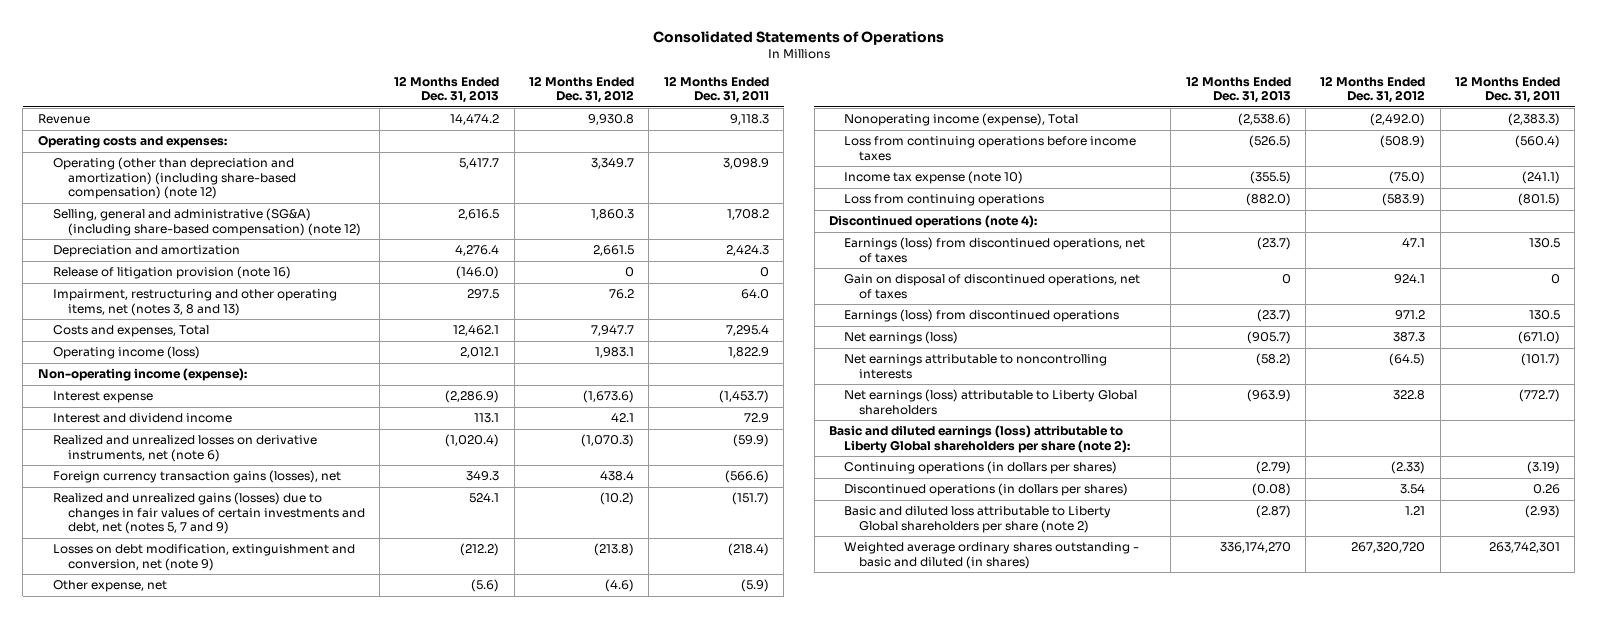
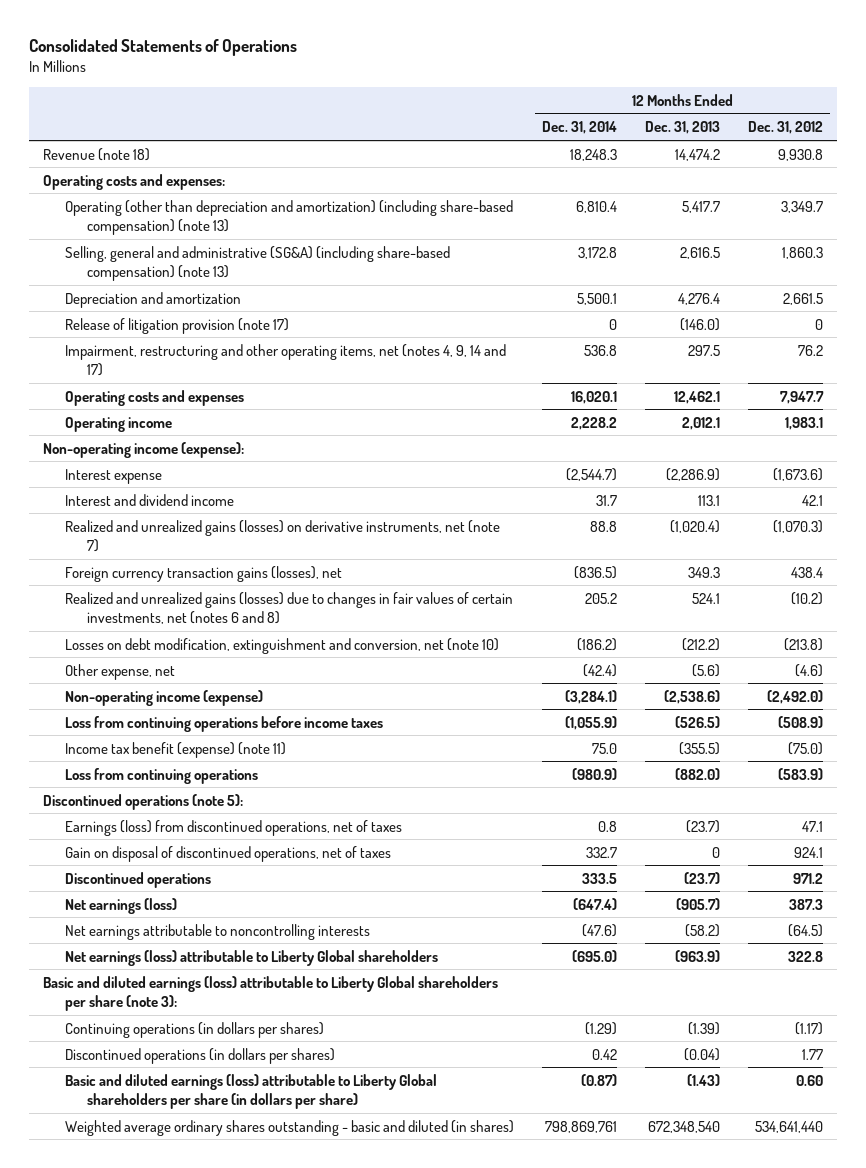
[663,75,769,104] 12 Months Ended Dec. 31, 2011 -> none
none -> [542,121,618,135] Dec. 31, 2014
[37,114,90,125] Revenue -> [43,147,151,161] Revenue (note 18)
[52,157,296,200] Operating (other than depreciation and amortization) (including share-based compensation) (note 12) -> [64,199,513,235] Operating (other than depreciation and amortization) (including share-based compensation) (note 13)
[52,208,361,236] Selling, general and administrative (SG&A) (including share-based compensation) (note 12) -> [64,245,450,281] Selling, general and administrative (SG&A) (including share-based compensation) (note 13)
[52,266,291,280] Release of litigation provision (note 16) -> [64,317,289,334] Release of litigation provision (note 17)
[52,289,337,316] Impairment, restructuring and other operating items, net (notes 3, 8 and 13) -> [64,343,506,376] Impairment, restructuring and other operating items, net (notes 4, 9, 14 and 17)
[52,325,209,338] Costs and expenses, Total -> [64,389,244,406] Operating costs and expenses
[52,346,200,360] Operating income (loss) -> [64,416,172,432] Operating income
[52,435,317,462] Realized and unrealized losses on derivative instruments, net (note 6) -> [64,519,500,552] Realized and unrealized gains (losses) on derivative instruments, net (note 7)
[52,492,365,535] Realized and unrealized gains (losses) due to changes in fair values of certain investments and debt, net (notes 5, 7 and 9) -> [64,591,513,624] Realized and unrealized gains (losses) due to changes in fair values of certain investments, net (notes 6 and 8)
[52,544,355,571] Losses on debt modification, extinguishment and conversion, net (note 9) -> [64,637,499,654] Losses on debt modification, extinguishment and conversion, net (note 10)
[843,113,1078,127] Nonoperating income (expense), Total -> [64,689,263,706] Non-operating income (expense)
[843,171,1023,185] Income tax expense (note 10) -> [64,741,286,758] Income tax benefit (expense) (note 11)
[829,215,1038,229] Discontinued operations (note 4): -> [43,793,244,810] Discontinued operations (note 5):
[843,309,1119,323] Earnings (loss) from discontinued operations -> [64,871,211,888] Discontinued operations
[829,425,1130,453] Basic and diluted earnings (loss) attributable to Liberty Global shareholders per share (note 2): -> [43,975,499,1011] Basic and diluted earnings (loss) attributable to Liberty Global shareholders per share (note 3):
[1255,461,1291,475] (2.79) -> [688,1021,721,1035] (1.39)
[1391,461,1426,475] (2.33) -> [795,1021,824,1035] (1.17)
[1251,483,1291,497] (0.08) -> [684,1047,721,1061] (0.04)
[1400,484,1426,495] 3.54 -> [802,1048,824,1060] 1.77
[843,506,1111,533] Basic and diluted loss attributable to Liberty Global shareholders per share (note 2) -> [64,1073,437,1109] Basic and diluted earnings (loss) attributable to Liberty Global shareholders per share (in dollars per share)
[1255,505,1291,519] (2.87) -> [687,1073,721,1086] (1.43)
[1405,506,1426,516] 1.21 -> [796,1074,824,1086] 0.60
[1219,542,1291,554] 336,174,270 -> [648,1120,721,1133] 672,348,540
[1351,542,1426,554] 267,320,720 -> [755,1120,824,1133] 534,641,440

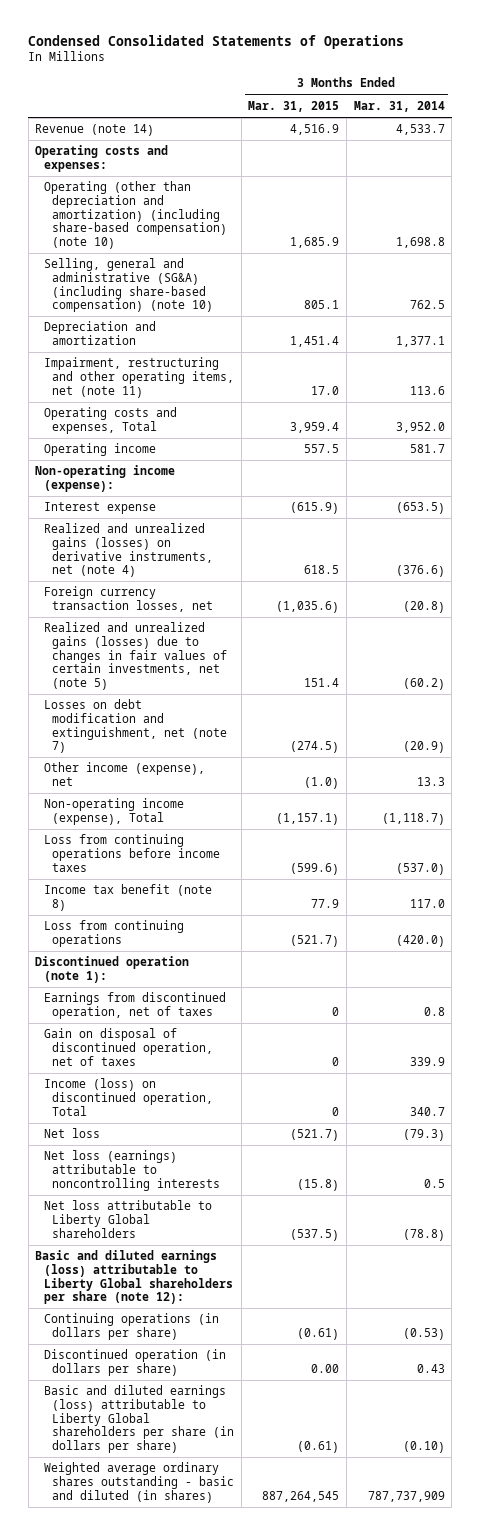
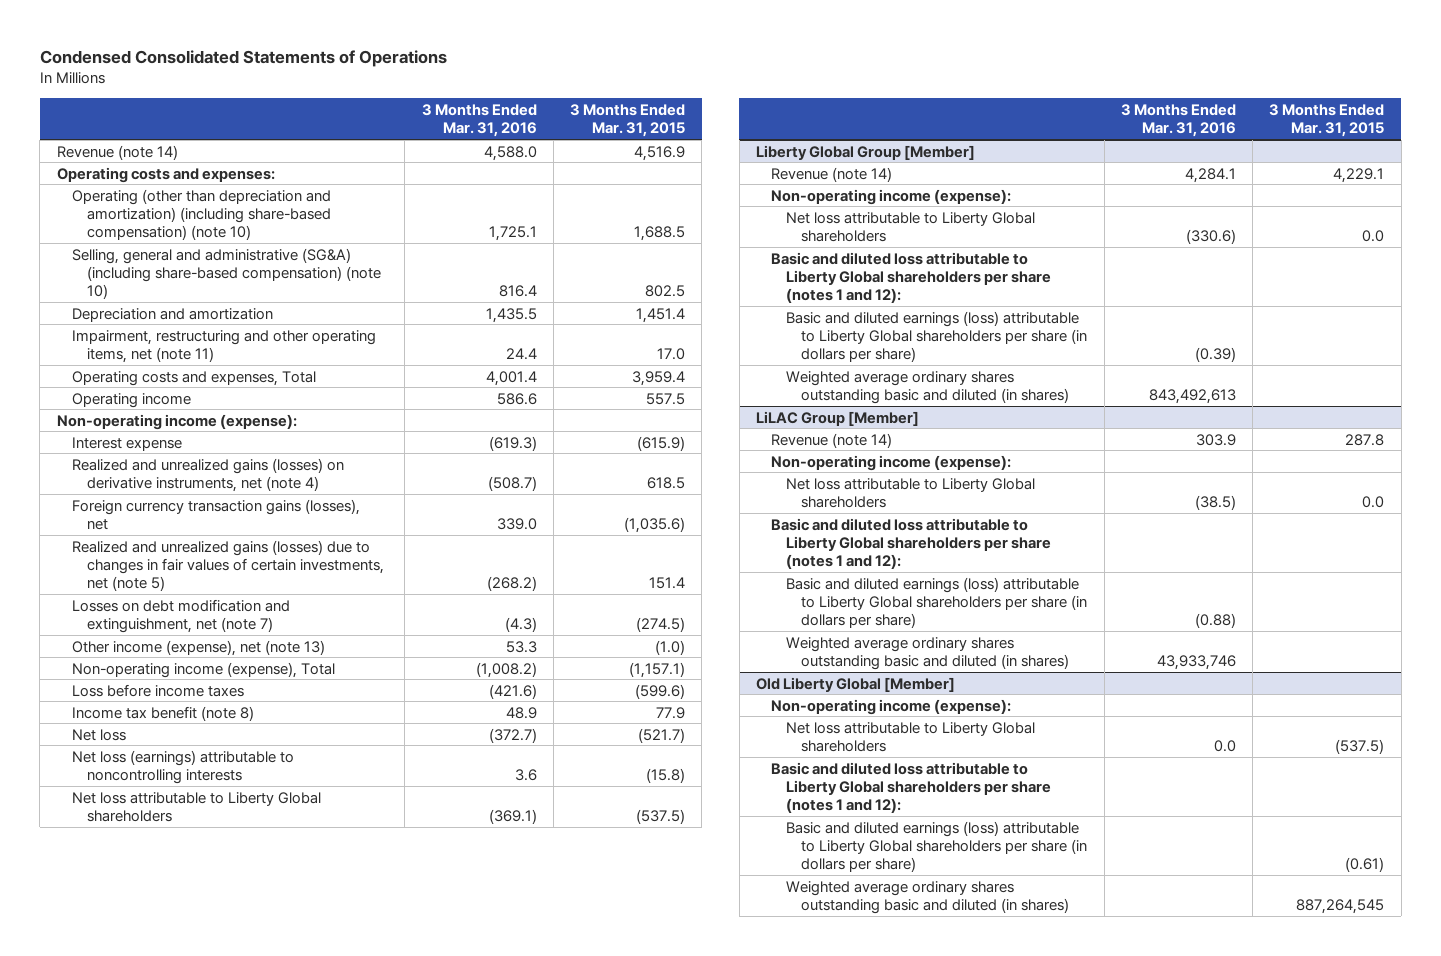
[353,100,445,112] Mar. 31, 2014 -> none
none -> [421,103,537,138] 3 Months Ended Mar. 31, 2016
[290,236,340,248] 1,685.9 -> [634,225,686,241] 1,688.5
[304,300,340,310] 805.1 -> [645,284,686,297] 802.5
[43,586,214,612] Foreign currency transaction losses, net -> [71,498,360,530] Foreign currency transaction gains (losses), net
[43,762,205,786] Other income (expense), net -> [71,639,325,656] Other income (expense), net (note 13)
[43,834,221,872] Loss from continuing operations before income taxes -> [71,683,244,697] Loss before income taxes
[43,920,184,947] Loss from continuing operations -> none
[35,956,190,983] Discontinued operation (note 1): -> none
[43,992,226,1019] Earnings from discontinued operation, net of taxes -> none
[43,1028,214,1066] Gain on disposal of discontinued operation, net of taxes -> none
[43,1078,214,1116] Income (loss) on discontinued operation, Total -> none
[43,1313,219,1340] Continuing operations (in dollars per share) -> none
[43,1349,226,1376] Discontinued operation (in dollars per share) -> none
none -> [755,144,975,160] Liberty Global Group [Member]
none -> [771,166,893,182] Revenue (note 14)
none -> [771,188,1012,205] Non-operating income (expense):
none -> [786,211,1036,242] Net loss attributable to Liberty Global shareholders
[35,1250,233,1305] Basic and diluted earnings (loss) attributable to Liberty Global shareholders per share (note 12): -> [771,251,1052,303] Basic and diluted loss attributable to Liberty Global shareholders per share (notes 1 and 12):
none -> [786,310,1088,362] Basic and diluted earnings (loss) attributable to Liberty Global shareholders per share (in dollars per share)
none -> [786,370,1070,404] Weighted average ordinary shares outstanding basic and diluted (in shares)
none -> [755,410,919,426] LiLAC Group [Member]
none -> [771,432,893,448] Revenue (note 14)
none -> [771,454,1012,471] Non-operating income (expense):
none -> [786,477,1036,508] Net loss attributable to Liberty Global shareholders
none -> [771,517,1052,569] Basic and diluted loss attributable to Liberty Global shareholders per share (notes 1 and 12):
none -> [786,576,1088,628] Basic and diluted earnings (loss) attributable to Liberty Global shareholders per share (in dollars per share)
none -> [786,636,1070,670] Weighted average ordinary shares outstanding basic and diluted (in shares)
none -> [755,676,955,692] Old Liberty Global [Member]
none -> [771,698,1012,715] Non-operating income (expense):
none -> [786,721,1036,752] Net loss attributable to Liberty Global shareholders
none -> [771,761,1052,813] Basic and diluted loss attributable to Liberty Global shareholders per share (notes 1 and 12):
[43,1462,235,1503] Weighted average ordinary shares outstanding - basic and diluted (in shares) -> [786,880,1070,914] Weighted average ordinary shares outstanding basic and diluted (in shares)

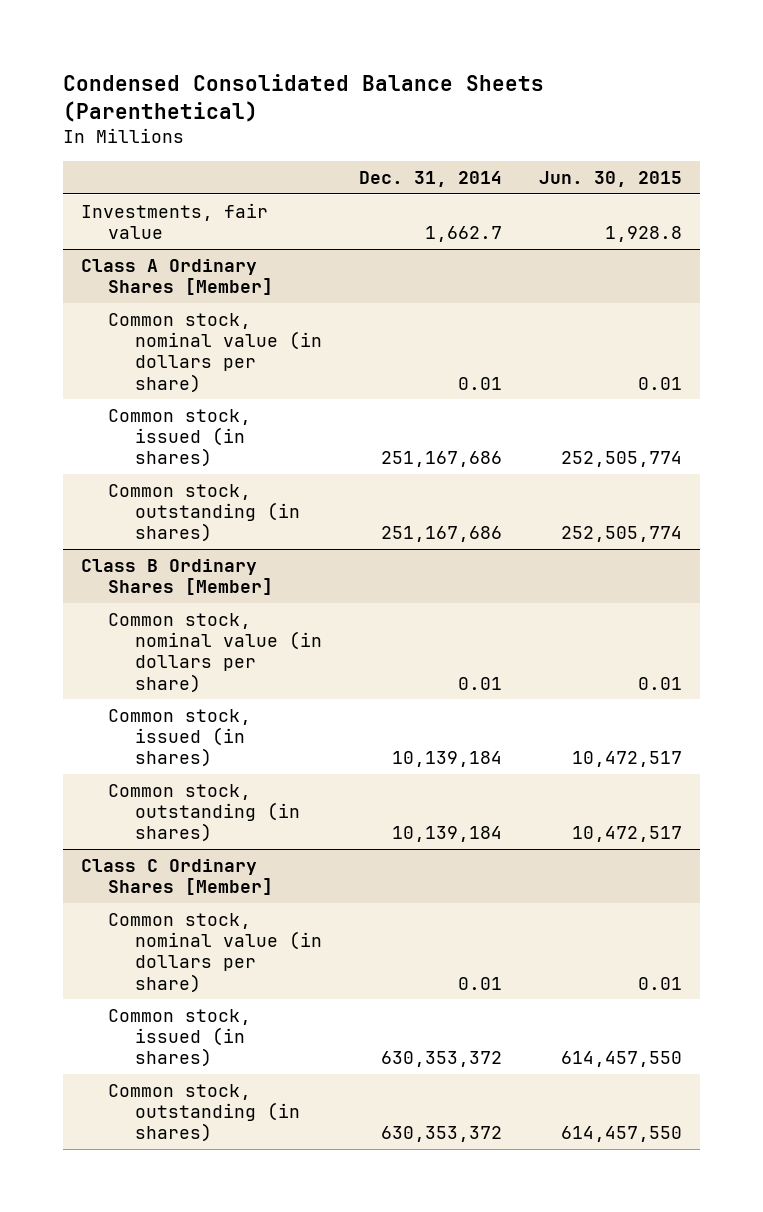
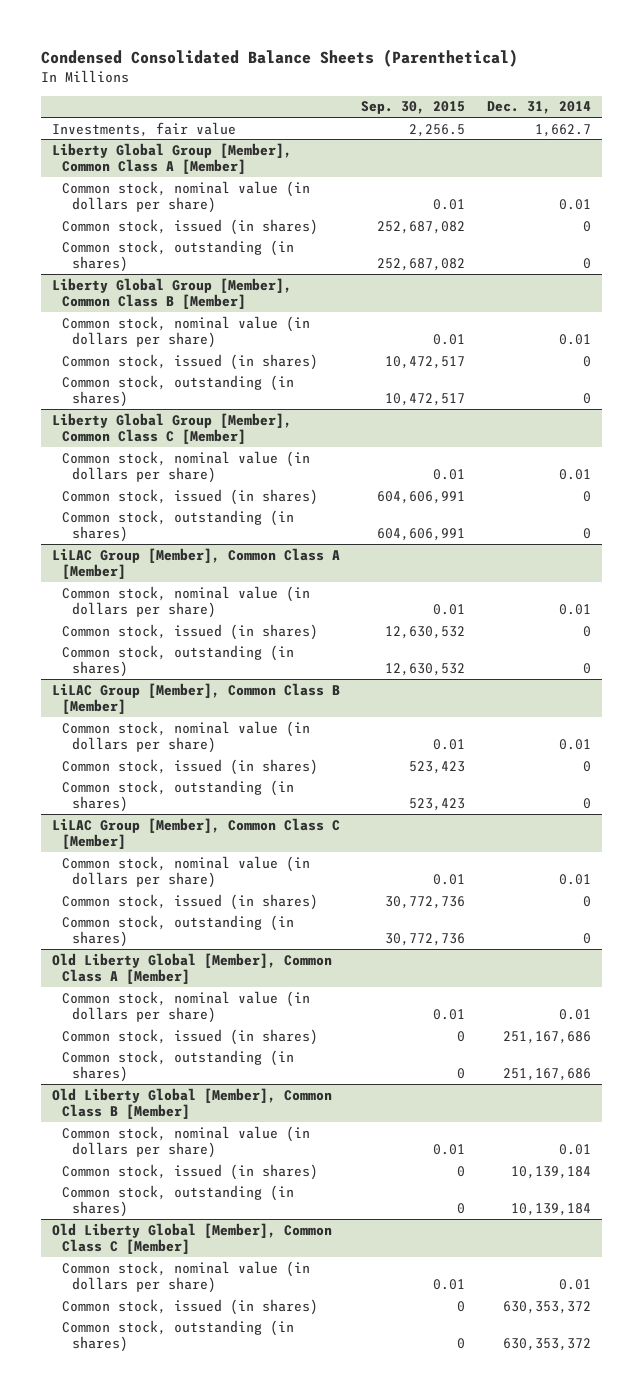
[538,171,682,188] Jun. 30, 2015 -> none
none -> [361,101,466,115] Sep. 30, 2015
[81,258,274,296] Class A Ordinary Shares [Member] -> none
none -> [51,142,292,174] Liberty Global Group [Member], Common Class A [Member]
none -> [61,218,318,235] Common stock, issued (in shares)
none -> [61,239,294,272] Common stock, outstanding (in shares)
none -> [51,277,292,309] Liberty Global Group [Member], Common Class B [Member]
none -> [61,315,310,348] Common stock, nominal value (in dollars per share)
none -> [61,353,318,370] Common stock, issued (in shares)
none -> [61,374,294,407] Common stock, outstanding (in shares)
none -> [51,412,292,444] Liberty Global Group [Member], Common Class C [Member]
none -> [61,450,310,483] Common stock, nominal value (in dollars per share)
none -> [61,488,318,505] Common stock, issued (in shares)
none -> [61,509,294,542] Common stock, outstanding (in shares)
none -> [51,547,340,579] LiLAC Group [Member], Common Class A [Member]
none -> [61,585,310,618] Common stock, nominal value (in dollars per share)
none -> [61,623,318,640] Common stock, issued (in shares)
none -> [61,644,294,677] Common stock, outstanding (in shares)
none -> [51,682,340,714] LiLAC Group [Member], Common Class B [Member]
none -> [61,720,310,753] Common stock, nominal value (in dollars per share)
none -> [61,758,318,775] Common stock, issued (in shares)
none -> [61,779,294,812] Common stock, outstanding (in shares)
none -> [51,817,340,849] LiLAC Group [Member], Common Class C [Member]
none -> [61,855,310,888] Common stock, nominal value (in dollars per share)
none -> [61,893,318,910] Common stock, issued (in shares)
none -> [61,914,294,947] Common stock, outstanding (in shares)
none -> [51,952,332,984] Old Liberty Global [Member], Common Class A [Member]
none -> [61,990,310,1023] Common stock, nominal value (in dollars per share)
[81,558,274,596] Class B Ordinary Shares [Member] -> none
none -> [51,1087,332,1119] Old Liberty Global [Member], Common Class B [Member]
[81,858,274,896] Class C Ordinary Shares [Member] -> none
none -> [51,1222,332,1254] Old Liberty Global [Member], Common Class C [Member]

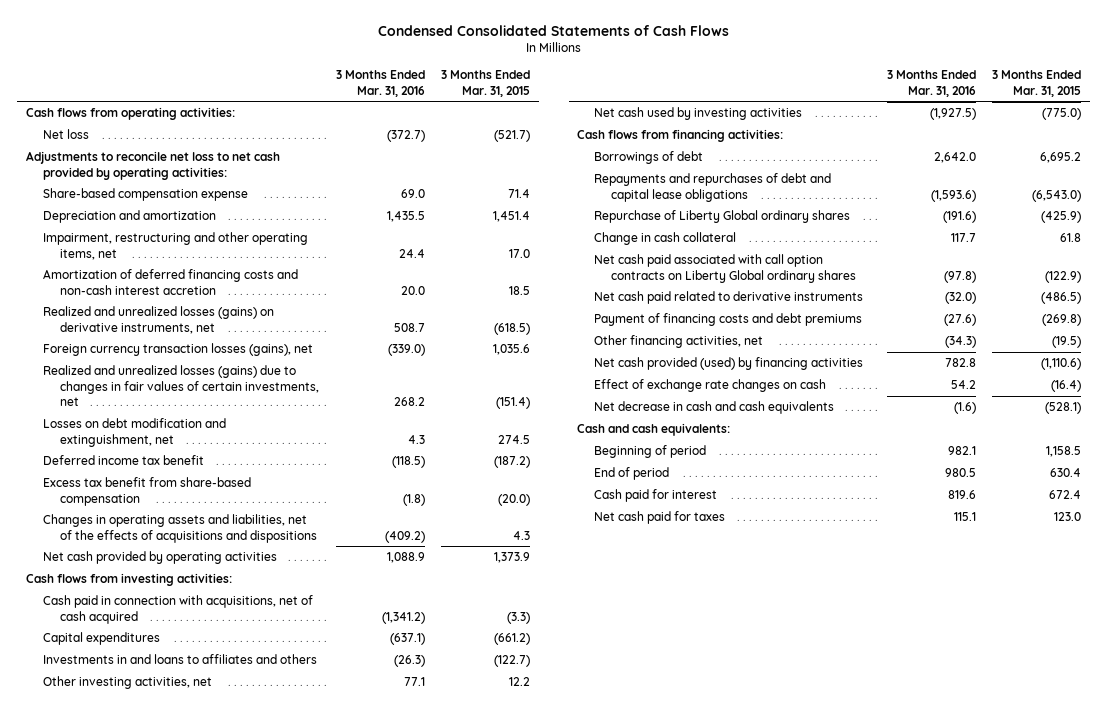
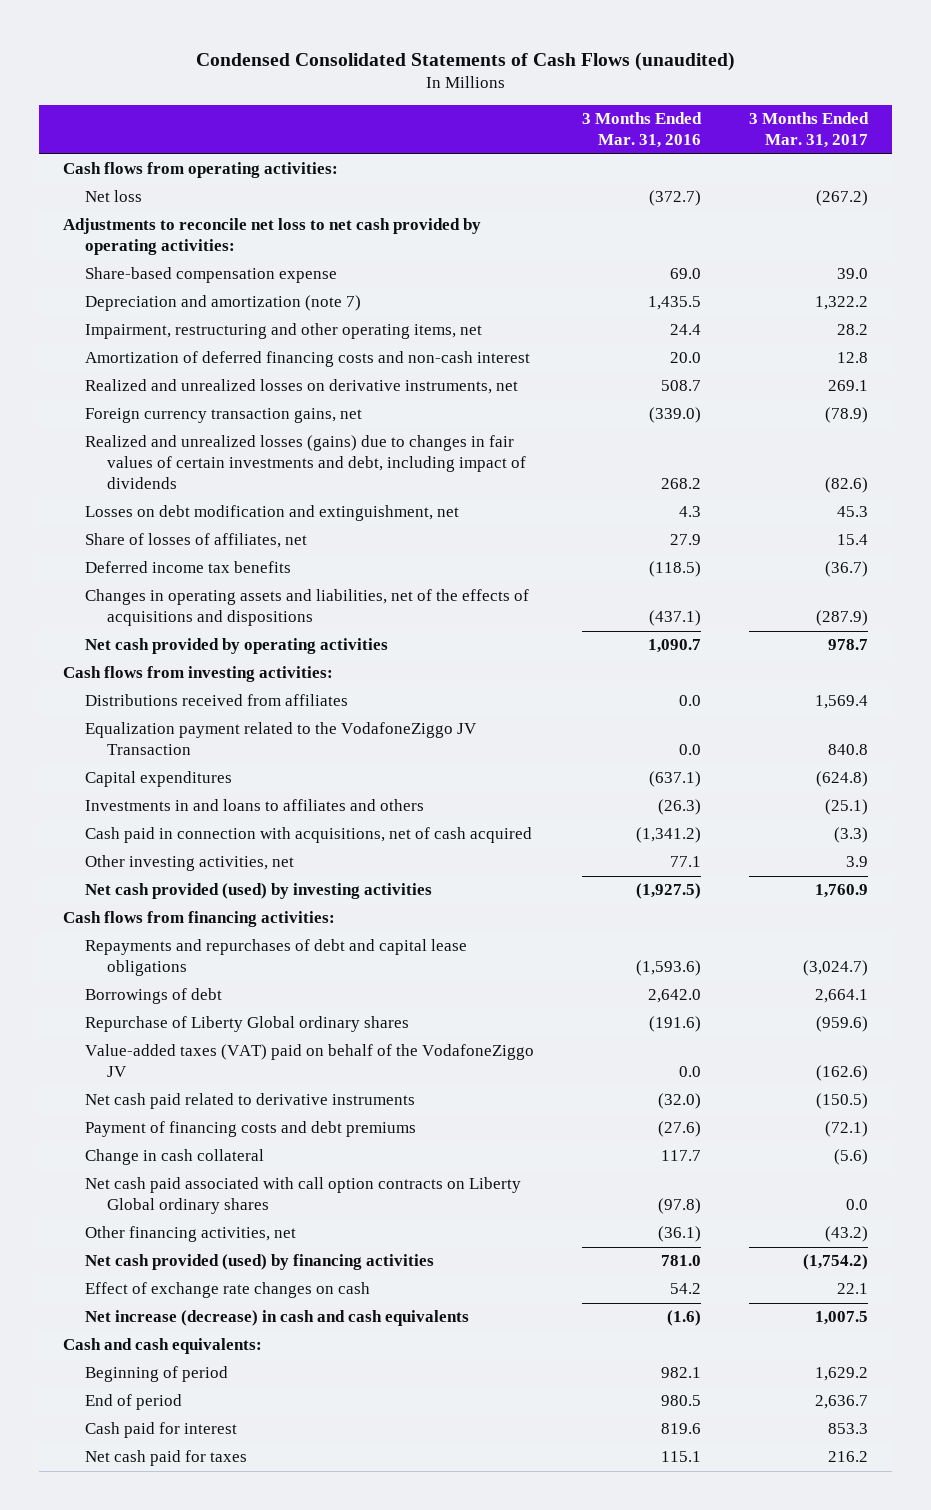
[377,25,729,37] Condensed Consolidated Statements of Cash Flows -> [195,51,735,71] Condensed Consolidated Statements of Cash Flows (unaudited)
[441,70,531,97] 3 Months Ended Mar. 31, 2015 -> none
none -> [748,112,869,149] 3 Months Ended Mar. 31, 2017
[42,210,216,224] Depreciation and amortization -> [85,295,362,312] Depreciation and amortization (note 7)
[42,269,298,295] Amortization of deferred financing costs and non-cash interest accretion -> [85,351,531,368] Amortization of deferred financing costs and non-cash interest
[42,306,274,334] Realized and unrealized losses (gains) on derivative instruments, net -> [85,379,519,395] Realized and unrealized losses on derivative instruments, net
[42,343,313,357] Foreign currency transaction losses (gains), net -> [85,408,363,424] Foreign currency transaction gains, net
[42,365,319,406] Realized and unrealized losses (gains) due to changes in fair values of certain investments, net -> [85,435,527,490] Realized and unrealized losses (gains) due to changes in fair values of certain investments and debt, including impact of dividends
[42,477,251,506] Excess tax benefit from share-based compensation -> none
none -> [85,533,308,549] Share of losses of affiliates, net
[42,455,204,466] Deferred income tax benefit -> [85,561,292,574] Deferred income tax benefits
[384,530,425,543] (409.2) -> [648,610,701,627] (437.1)
[386,552,425,564] 1,088.9 -> [647,639,701,654] 1,090.7
none -> [85,694,349,707] Distributions received from affiliates
none -> [85,722,478,756] Equalization payment related to the VodafoneZiggo JV Transaction
[42,595,313,624] Cash paid in connection with acquisitions, net of cash acquired -> [85,827,533,844] Cash paid in connection with acquisitions, net of cash acquired
[593,107,802,121] Net cash used by investing activities -> [85,883,433,900] Net cash provided (used) by investing activities
[593,151,703,165] Borrowings of debt -> [85,988,223,1005] Borrowings of debt
none -> [85,1044,535,1078] Value-added taxes (VAT) paid on behalf of the VodafoneZiggo JV
[593,232,736,246] Change in cash collateral -> [85,1149,265,1166] Change in cash collateral
[593,254,857,283] Net cash paid associated with call option contracts on Liberty Global ordinary shares -> [85,1177,522,1215] Net cash paid associated with call option contracts on Liberty Global ordinary shares
[944,336,976,349] (34.3) -> [657,1226,701,1243] (36.1)
[944,358,976,368] 782.8 -> [660,1255,701,1267] 781.0
[593,401,834,415] Net decrease in cash and cash equivalents -> [85,1310,470,1327] Net increase (decrease) in cash and cash equivalents

